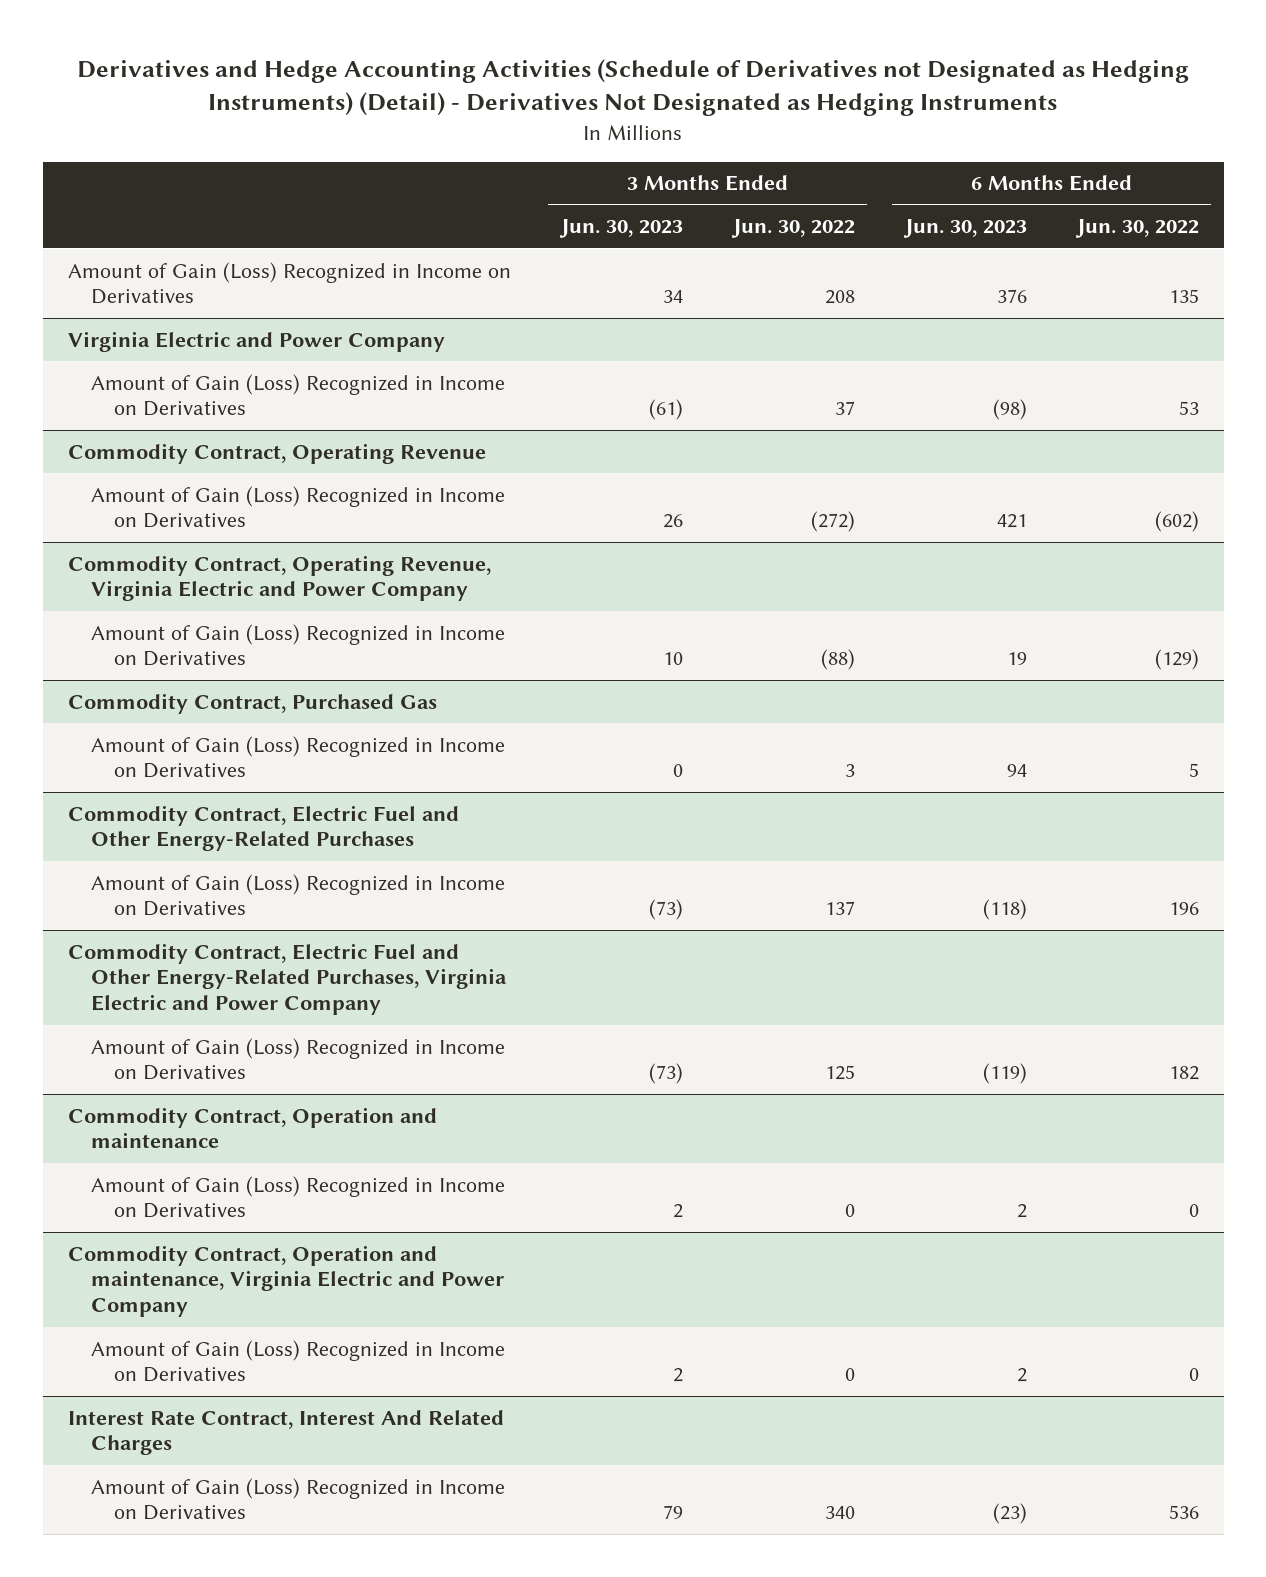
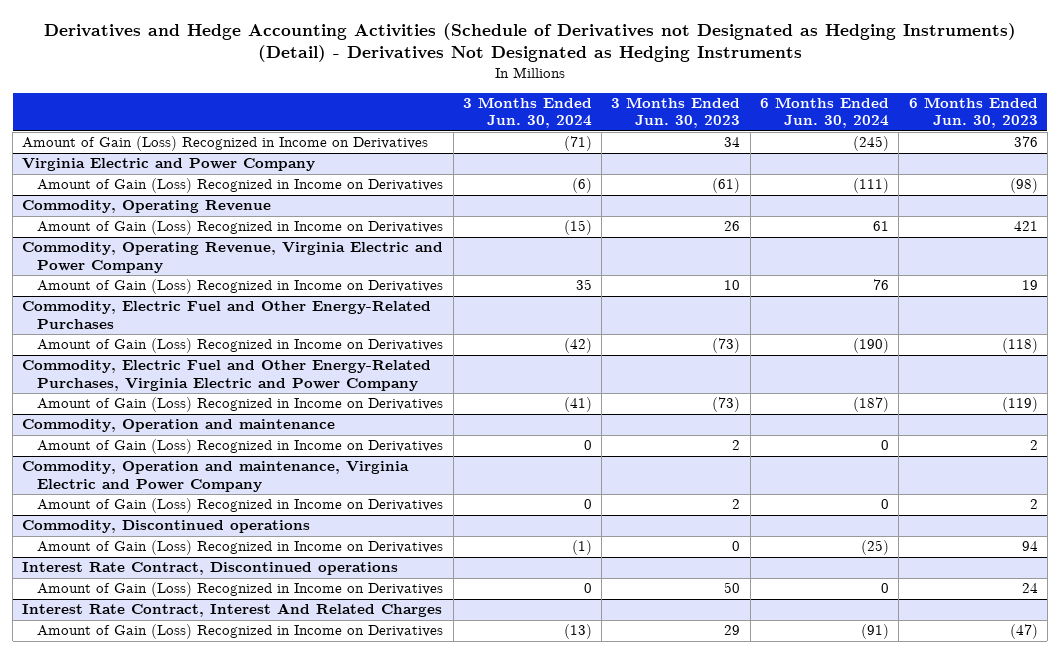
[730,219,855,239] Jun. 30, 2022 -> none
[1074,219,1199,239] Jun. 30, 2022 -> none
none -> [462,97,592,129] 3 Months Ended Jun. 30, 2024
none -> [759,97,889,129] 6 Months Ended Jun. 30, 2024
[67,442,486,464] Commodity Contract, Operating Revenue -> [22,200,272,214] Commodity, Operating Revenue
[67,554,491,602] Commodity Contract, Operating Revenue, Virginia Electric and Power Company -> [22,242,444,273] Commodity, Operating Revenue, Virginia Electric and Power Company
[67,692,437,714] Commodity Contract, Purchased Gas -> none
[90,735,505,779] Amount of Gain (Loss) Recognized in Income on Derivatives -> none
[67,804,459,852] Commodity Contract, Electric Fuel and Other Energy-Related Purchases -> [22,301,432,329] Commodity, Electric Fuel and Other Energy-Related Purchases
[67,942,507,1016] Commodity Contract, Electric Fuel and Other Energy-Related Purchases, Virginia Electric and Power Company -> [22,360,432,391] Commodity, Electric Fuel and Other Energy-Related Purchases, Virginia Electric and Power Company
[67,1106,437,1149] Commodity Contract, Operation and maintenance -> [22,419,336,433] Commodity, Operation and maintenance
[67,1244,504,1318] Commodity Contract, Operation and maintenance, Virginia Electric and Power Company -> [22,461,410,492] Commodity, Operation and maintenance, Virginia Electric and Power Company
none -> [22,520,311,534] Commodity, Discontinued operations
none -> [37,540,444,556] Amount of Gain (Loss) Recognized in Income on Derivatives
none -> [22,562,399,576] Interest Rate Contract, Discontinued operations
none -> [37,582,444,598] Amount of Gain (Loss) Recognized in Income on Derivatives
[662,1505,683,1520] 79 -> [724,625,741,636] 29
[992,1503,1027,1525] (23) -> [1009,624,1038,640] (47)

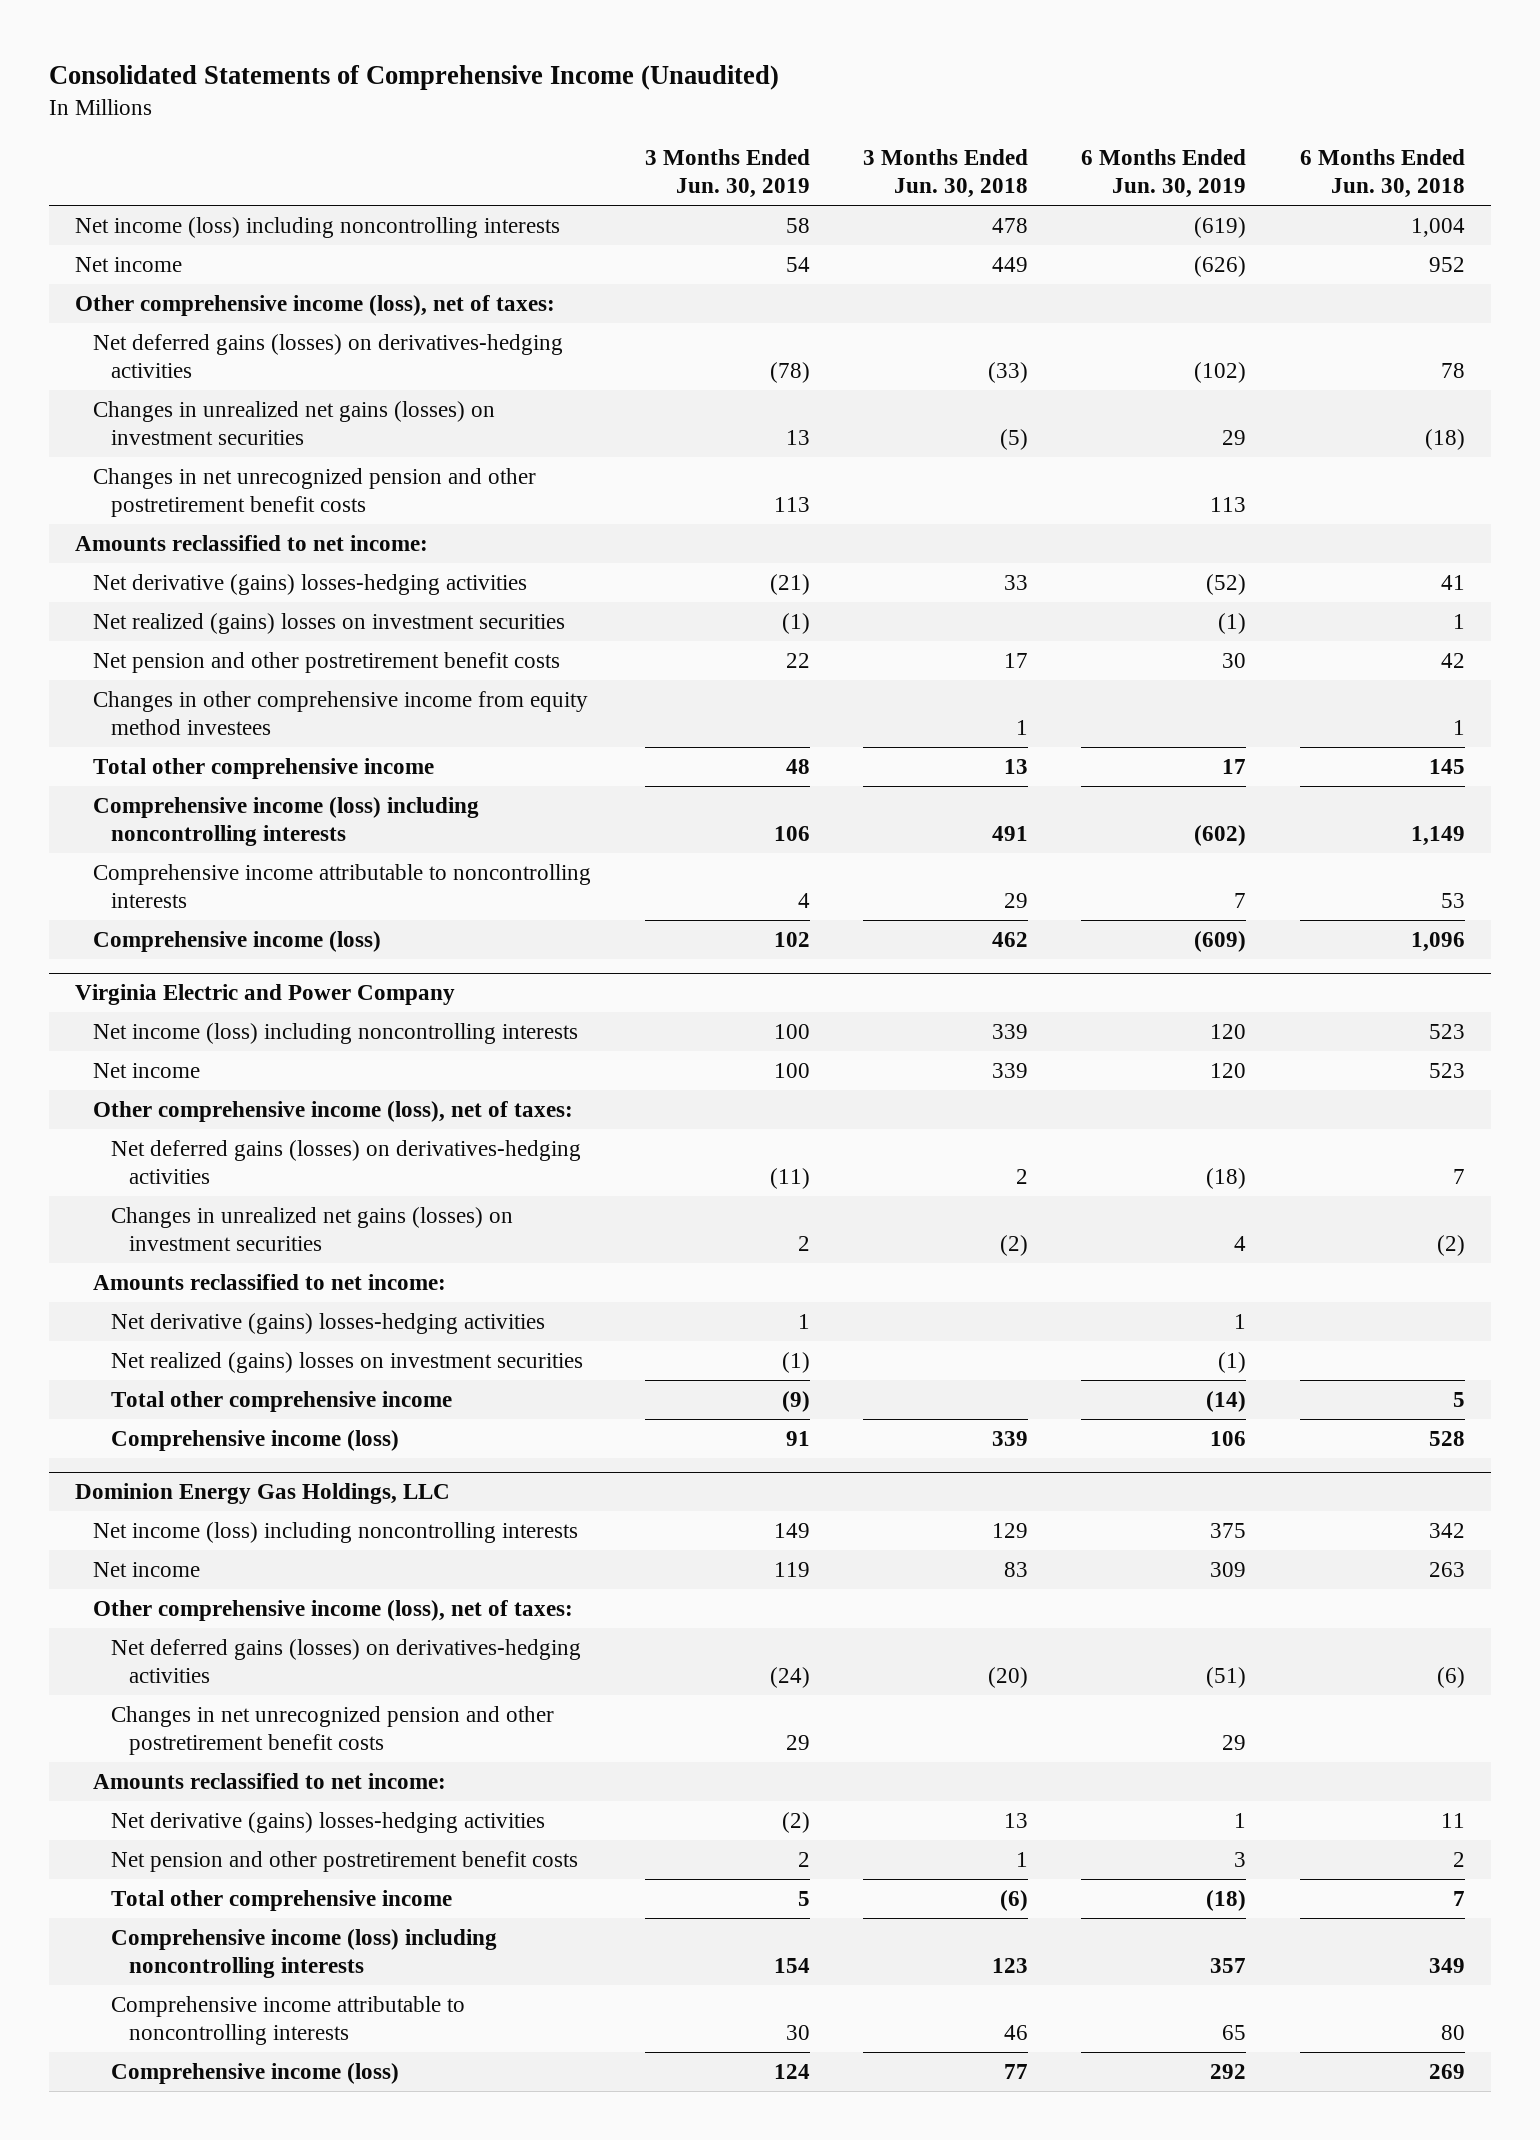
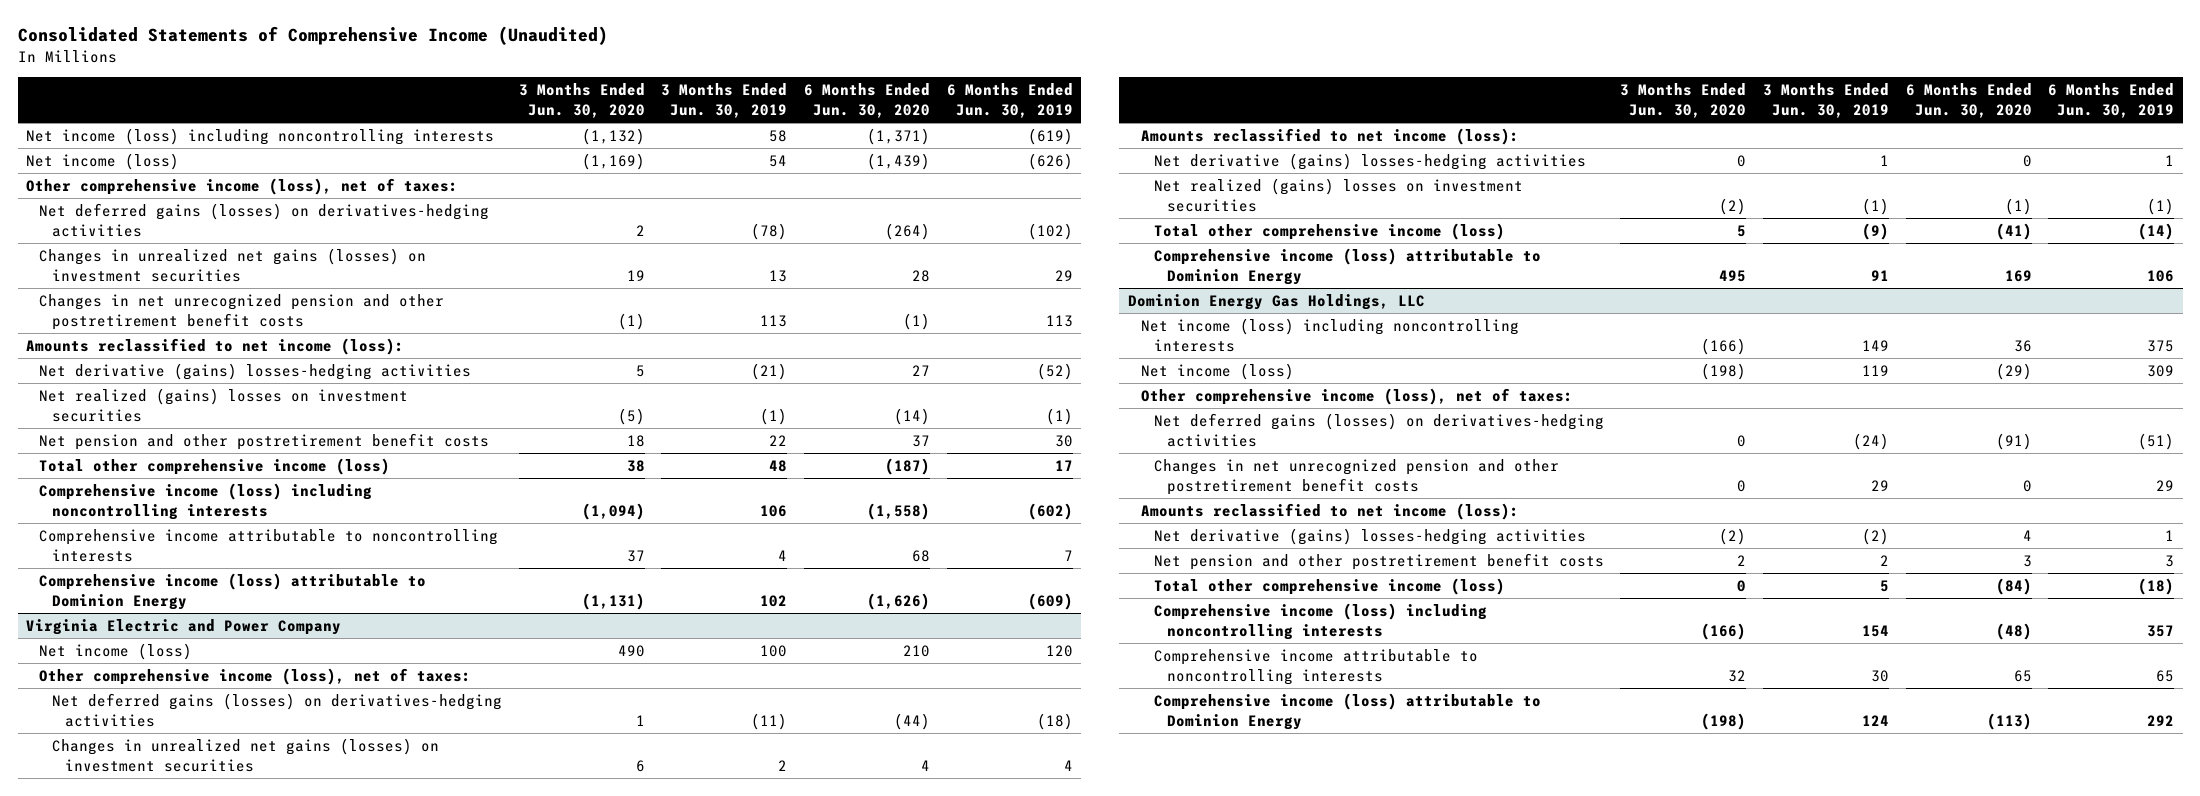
[862,149,1028,199] 3 Months Ended Jun. 30, 2018 -> none
[1299,149,1465,199] 6 Months Ended Jun. 30, 2018 -> none
none -> [518,83,645,118] 3 Months Ended Jun. 30, 2020
none -> [804,83,931,118] 6 Months Ended Jun. 30, 2020
[75,257,183,273] Net income -> [26,153,180,171] Net income (loss)
[75,535,429,552] Amounts reclassified to net income: -> [26,338,405,356] Amounts reclassified to net income (loss):
[93,691,589,736] Changes in other comprehensive income from equity method investees -> none
[93,758,435,780] Total other comprehensive income -> [39,458,391,476] Total other comprehensive income (loss)
[93,931,382,953] Comprehensive income (loss) -> [39,573,427,610] Comprehensive income (loss) attributable to Dominion Energy
[93,1023,579,1045] Net income (loss) including noncontrolling interests -> none
[93,1063,201,1079] Net income -> [39,643,193,661] Net income (loss)
[93,1274,447,1291] Amounts reclassified to net income: -> [1140,128,1519,146] Amounts reclassified to net income (loss):
[110,1391,452,1413] Total other comprehensive income -> [1153,223,1505,241] Total other comprehensive income (loss)
[110,1430,399,1452] Comprehensive income (loss) -> [1153,248,1541,285] Comprehensive income (loss) attributable to Dominion Energy
[93,1562,201,1578] Net income -> [1140,363,1294,381] Net income (loss)
[93,1773,447,1790] Amounts reclassified to net income: -> [1140,503,1519,521] Amounts reclassified to net income (loss):
[110,1890,452,1912] Total other comprehensive income -> [1153,578,1505,596] Total other comprehensive income (loss)
[110,2063,399,2085] Comprehensive income (loss) -> [1153,693,1541,730] Comprehensive income (loss) attributable to Dominion Energy

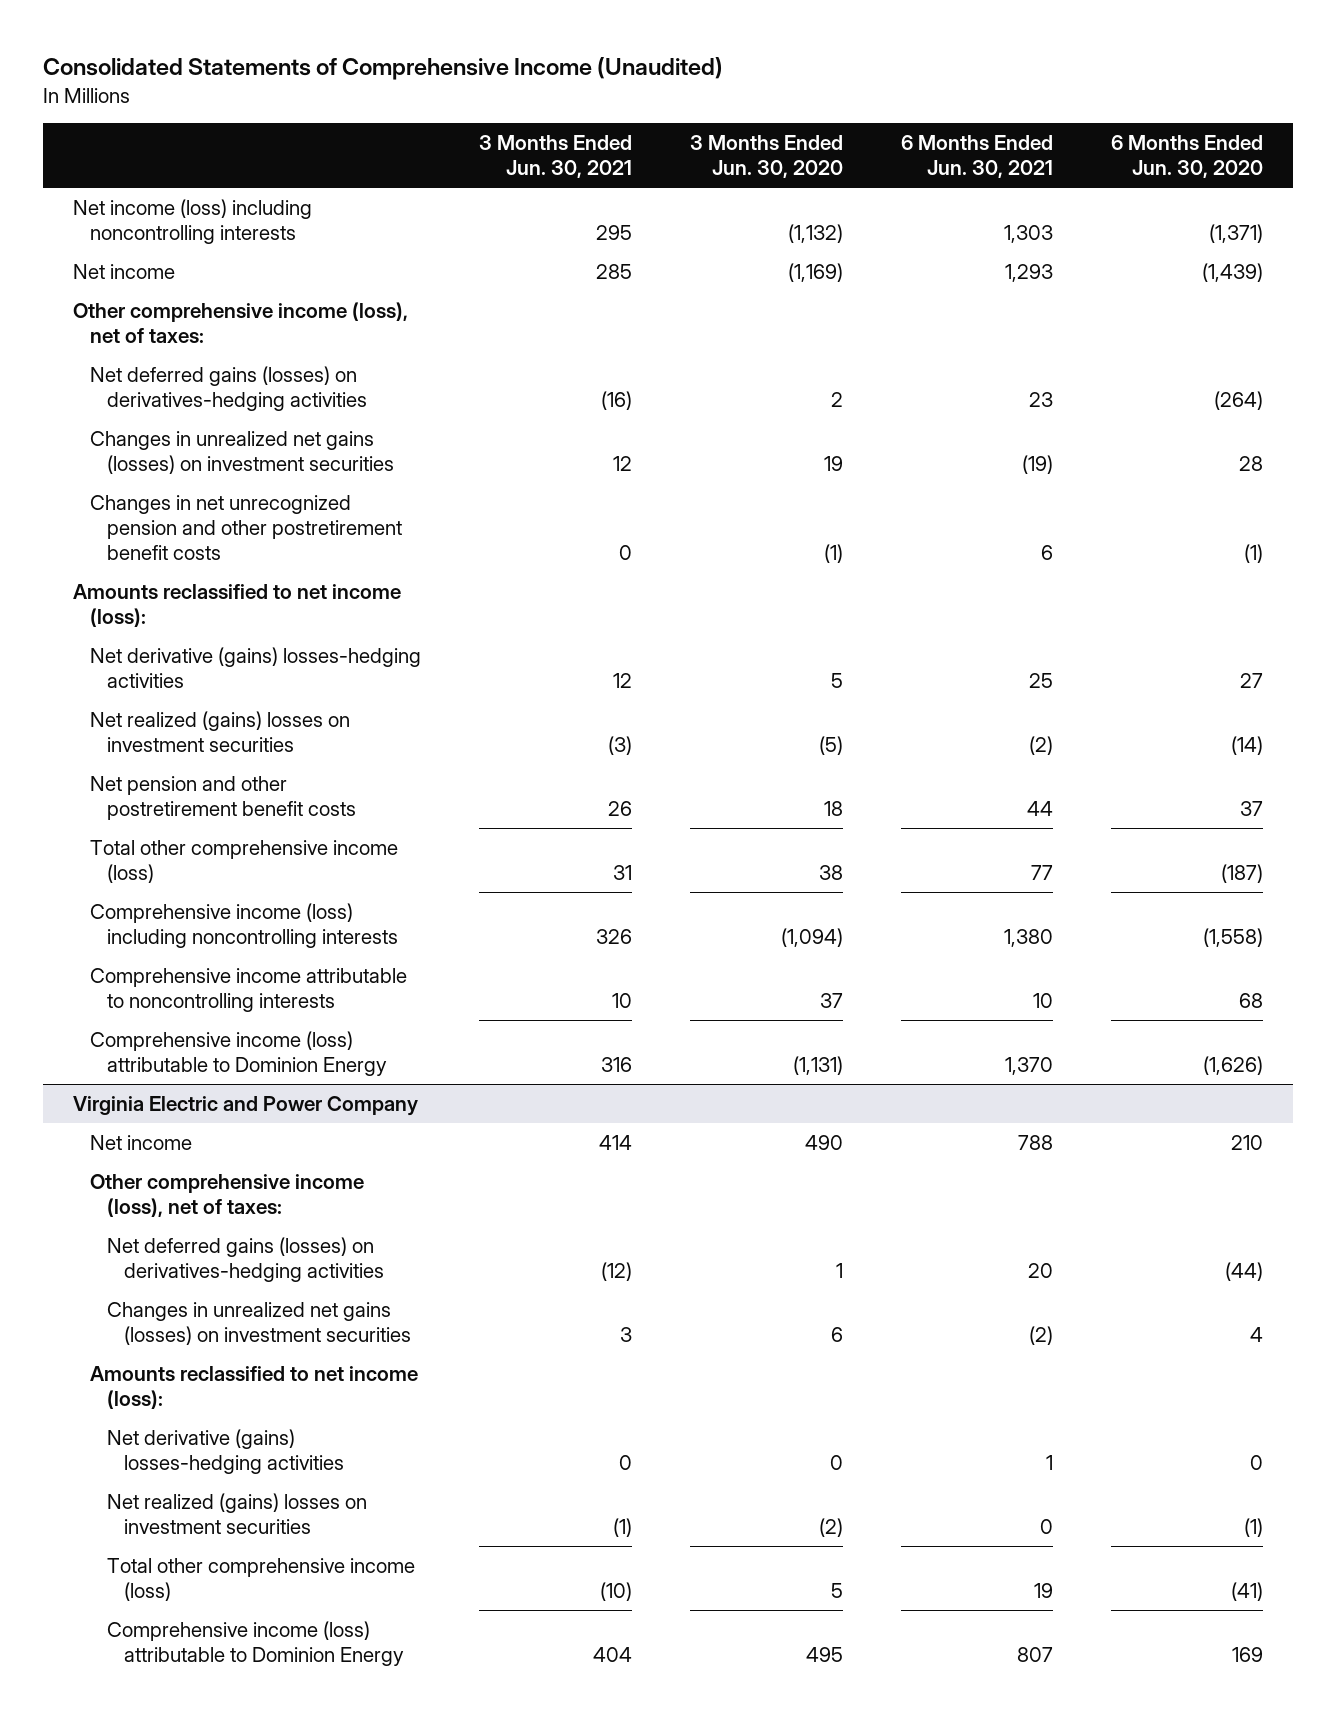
[661,83,788,118] 3 Months Ended Jun. 30, 2019 -> none
[946,83,1073,118] 6 Months Ended Jun. 30, 2019 -> none
none -> [478,135,632,179] 3 Months Ended Jun. 30, 2021
none -> [901,135,1054,179] 6 Months Ended Jun. 30, 2021
[26,153,180,171] Net income (loss) -> [72,264,175,280] Net income
[39,643,193,661] Net income (loss) -> [89,1135,192,1151] Net income
[1127,294,1425,311] Dominion Energy Gas Holdings, LLC -> none
[1140,318,1519,352] Net income (loss) including noncontrolling interests -> none
[1140,363,1294,381] Net income (loss) -> none
[1140,388,1573,406] Other comprehensive income (loss), net of taxes: -> none
[1153,413,1604,447] Net deferred gains (losses) on derivatives-hedging activities -> none
[1153,459,1559,495] Changes in net unrecognized pension and other postretirement benefit costs -> none
[1140,503,1519,521] Amounts reclassified to net income (loss): -> none
[1153,528,1586,546] Net derivative (gains) losses-hedging activities -> none
[1153,553,1604,571] Net pension and other postretirement benefit costs -> none
[1153,578,1505,596] Total other comprehensive income (loss) -> none
[1153,603,1487,640] Comprehensive income (loss) including noncontrolling interests -> none
[1153,649,1478,685] Comprehensive income attributable to noncontrolling interests -> none
[1153,693,1541,730] Comprehensive income (loss) attributable to Dominion Energy -> none

